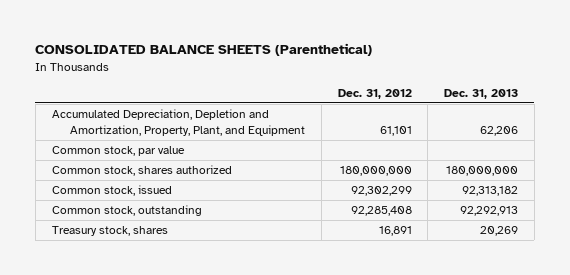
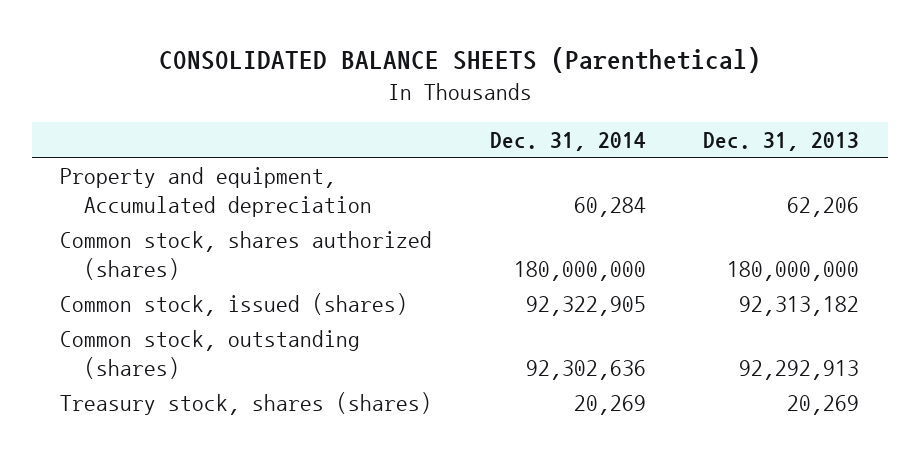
[337,89,412,100] Dec. 31, 2012 -> none
none -> [489,131,646,151] Dec. 31, 2014
[51,146,185,157] Common stock, par value -> none
[51,109,306,136] Accumulated Depreciation, Depletion and Amortization, Property, Plant, and Equipment -> [60,167,372,218] Property and equipment, Accumulated depreciation
[51,165,232,177] Common stock, shares authorized -> [60,231,433,281] Common stock, shares authorized (shares)
[51,185,172,197] Common stock, issued -> [60,293,409,317] Common stock, issued (shares)
[51,205,202,217] Common stock, outstanding -> [60,330,361,380] Common stock, outstanding (shares)
[51,226,168,237] Treasury stock, shares -> [60,392,433,416] Treasury stock, shares (shares)

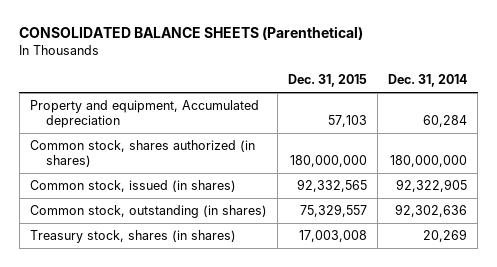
[703,131,860,151] Dec. 31, 2013 -> none
none -> [287,74,367,88] Dec. 31, 2015
[60,231,433,281] Common stock, shares authorized (shares) -> [29,139,255,167] Common stock, shares authorized (in shares)
[60,293,409,317] Common stock, issued (shares) -> [29,179,236,192] Common stock, issued (in shares)
[60,330,361,380] Common stock, outstanding (shares) -> [29,204,267,218] Common stock, outstanding (in shares)
[60,392,433,416] Treasury stock, shares (shares) -> [29,229,236,243] Treasury stock, shares (in shares)

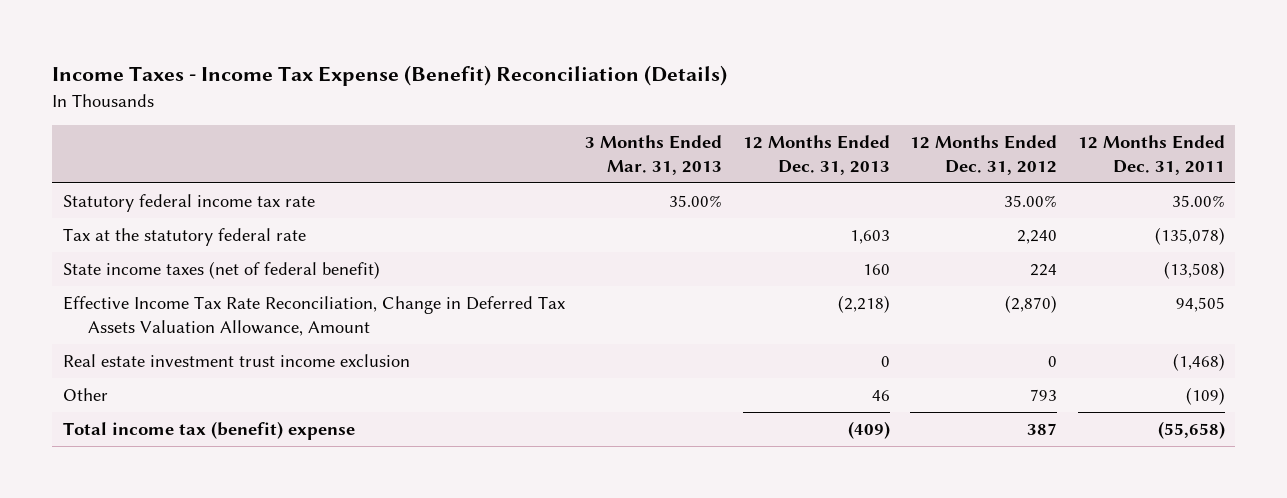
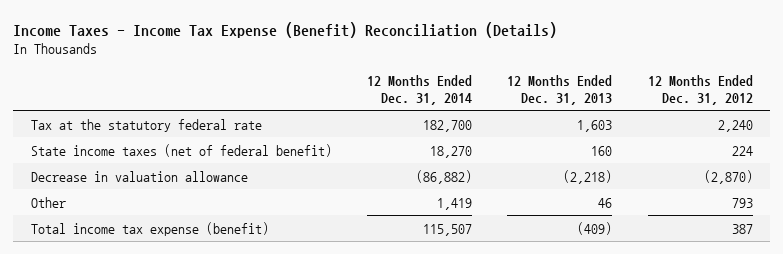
[585,135,723,175] 3 Months Ended Mar. 31, 2013 -> none
[1077,135,1225,175] 12 Months Ended Dec. 31, 2011 -> none
none -> [366,74,472,105] 12 Months Ended Dec. 31, 2014
[62,194,315,213] Statutory federal income tax rate -> none
[62,354,410,368] Real estate investment trust income exclusion -> none
[62,296,565,336] Effective Income Tax Rate Reconciliation, Change in Deferred Tax Assets Valuation Allowance, Amount -> [30,170,248,182] Decrease in valuation allowance
[62,421,355,441] Total income tax (benefit) expense -> [30,221,269,236] Total income tax expense (benefit)

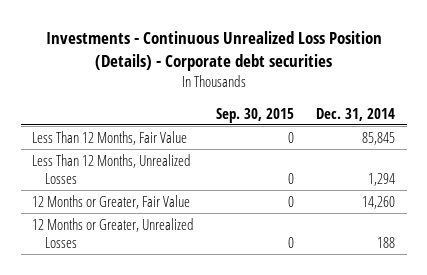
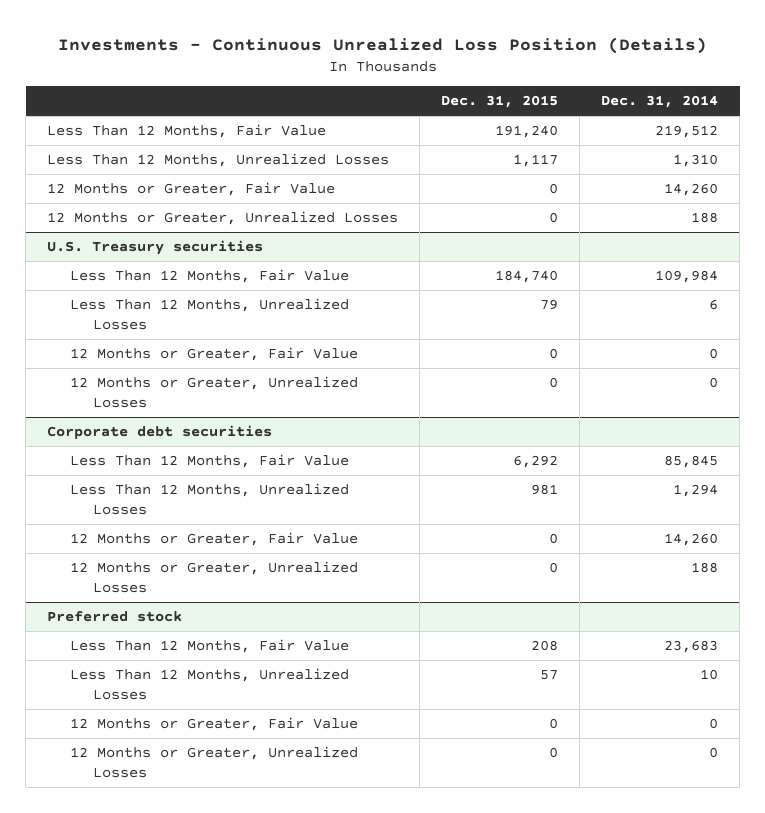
[45,30,382,72] Investments - Continuous Unrealized Loss Position (Details) - Corporate debt securities -> [57,36,707,54] Investments - Continuous Unrealized Loss Position (Details)
[216,107,295,123] Sep. 30, 2015 -> none
none -> [441,95,559,109] Dec. 31, 2015
none -> [47,124,327,139] Less Than 12 Months, Fair Value
none -> [47,153,390,168] Less Than 12 Months, Unrealized Losses
none -> [47,182,336,197] 12 Months or Greater, Fair Value
none -> [47,211,399,226] 12 Months or Greater, Unrealized Losses
none -> [47,240,264,256] U.S. Treasury securities
none -> [70,269,350,284] Less Than 12 Months, Fair Value
none -> [70,298,350,330] Less Than 12 Months, Unrealized Losses
none -> [70,347,359,362] 12 Months or Greater, Fair Value
none -> [70,376,359,408] 12 Months or Greater, Unrealized Losses
none -> [47,425,273,440] Corporate debt securities
none -> [47,611,183,623] Preferred stock
none -> [70,639,350,654] Less Than 12 Months, Fair Value
none -> [70,668,350,700] Less Than 12 Months, Unrealized Losses
none -> [70,717,359,732] 12 Months or Greater, Fair Value
none -> [70,746,359,778] 12 Months or Greater, Unrealized Losses

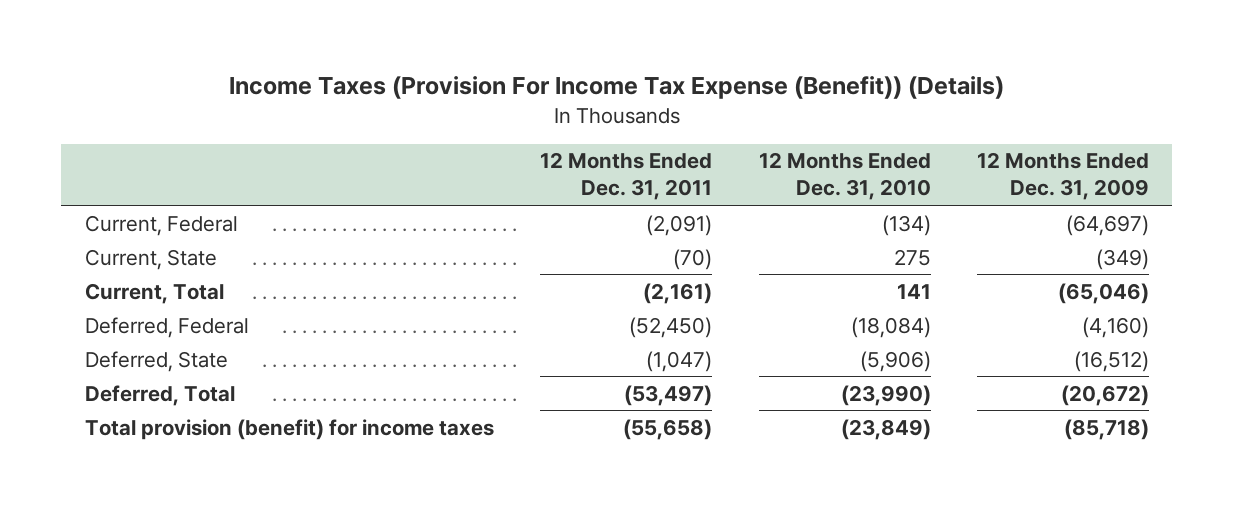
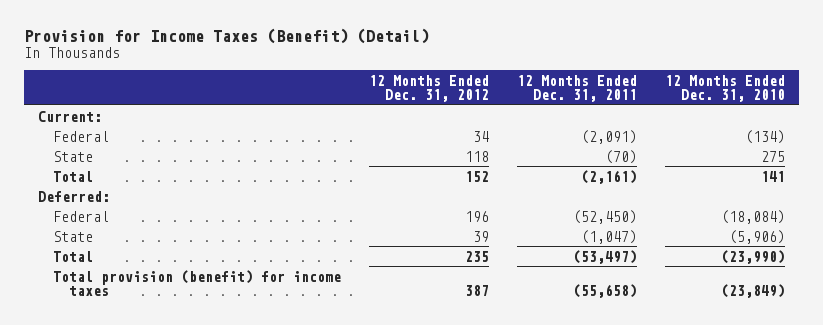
[228,76,1004,100] Income Taxes (Provision For Income Tax Expense (Benefit)) (Details) -> [24,28,430,45] Provision for Income Taxes (Benefit) (Detail)
[977,152,1150,201] 12 Months Ended Dec. 31, 2009 -> none
none -> [369,74,490,102] 12 Months Ended Dec. 31, 2012
none -> [38,110,103,122] Current:
[84,214,238,236] Current, Federal -> [53,130,110,142] Federal
[84,248,217,270] Current, State -> [53,150,94,162] State
[84,282,224,304] Current, Total -> [53,170,94,182] Total
none -> [38,190,111,202] Deferred:
[84,316,249,338] Deferred, Federal -> [53,210,110,222] Federal
[84,350,228,372] Deferred, State -> [53,230,94,242] State
[84,384,235,406] Deferred, Total -> [53,250,94,262] Total

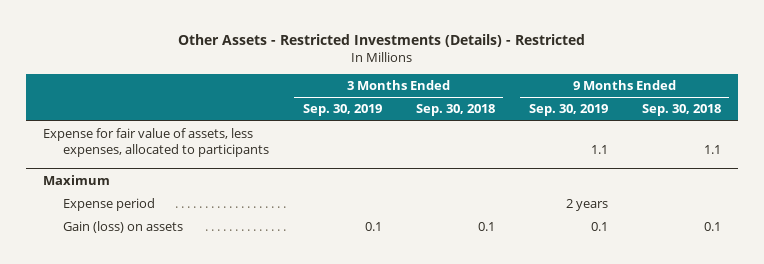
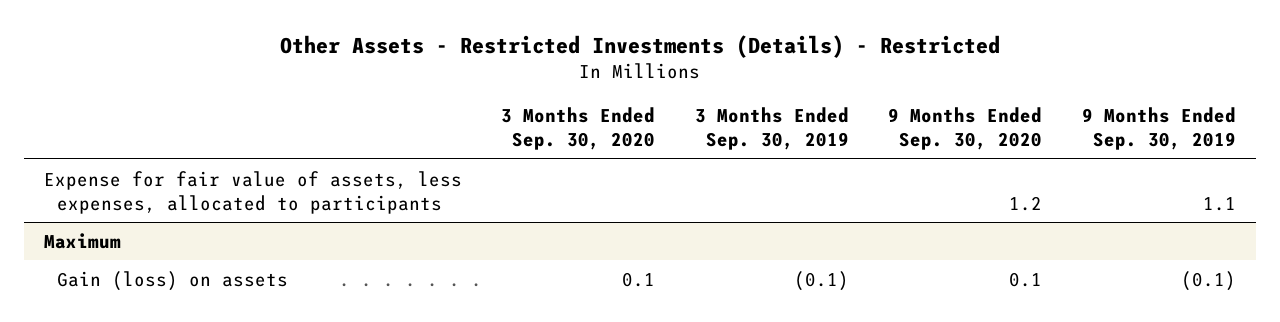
[415,104,495,117] Sep. 30, 2018 -> none
[641,104,721,117] Sep. 30, 2018 -> none
none -> [501,107,656,151] 3 Months Ended Sep. 30, 2020
none -> [888,107,1043,151] 9 Months Ended Sep. 30, 2020
[62,197,155,211] Expense period -> none
[364,221,382,231] 0.1 -> [793,270,849,291] (0.1)
[590,221,608,231] 0.1 -> [1180,270,1236,291] (0.1)

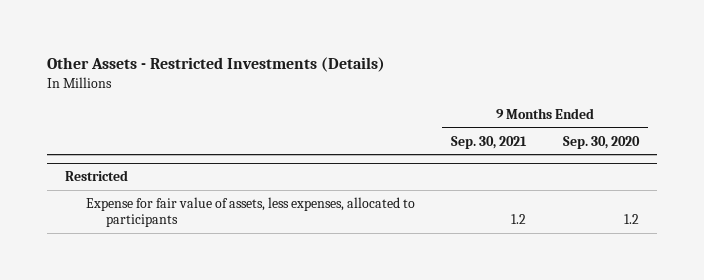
[279,35,1000,59] Other Assets - Restricted Investments (Details) - Restricted -> [47,56,386,72] Other Assets - Restricted Investments (Details)
[501,107,656,151] 3 Months Ended Sep. 30, 2020 -> none
[694,107,849,151] 3 Months Ended Sep. 30, 2019 -> none
[1081,107,1236,151] 9 Months Ended Sep. 30, 2019 -> none
none -> [451,135,528,149] Sep. 30, 2021
none -> [65,170,129,182] Restricted
[43,232,121,249] Maximum -> none
[57,270,289,291] Gain (loss) on assets -> none

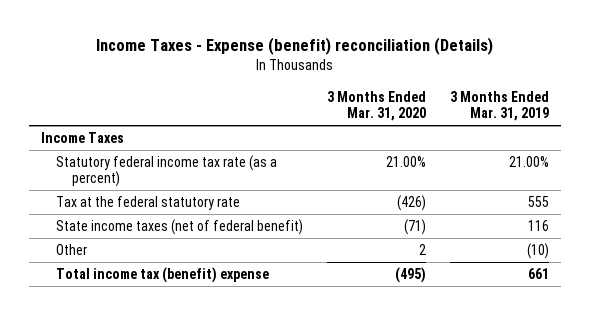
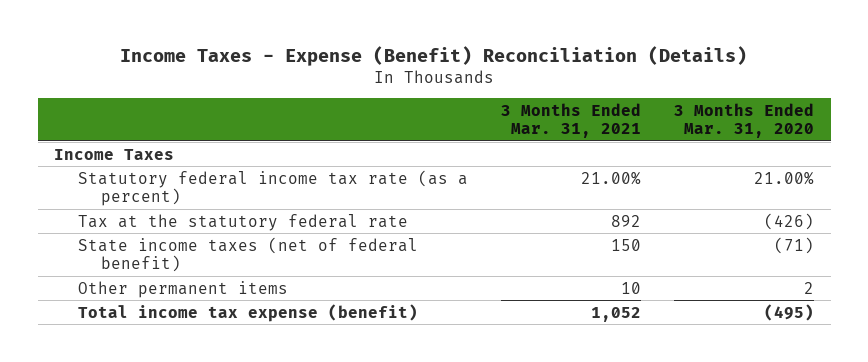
[96,37,494,56] Income Taxes - Expense (benefit) reconciliation (Details) -> [120,45,748,66] Income Taxes - Expense (Benefit) Reconciliation (Details)
[450,90,550,122] 3 Months Ended Mar. 31, 2019 -> none
none -> [500,102,641,138] 3 Months Ended Mar. 31, 2021
[56,196,241,211] Tax at the federal statutory rate -> [77,213,408,231] Tax at the statutory federal rate
[56,244,88,256] Other -> [77,280,288,298] Other permanent items
[56,267,270,284] Total income tax (benefit) expense -> [77,303,418,322] Total income tax expense (benefit)

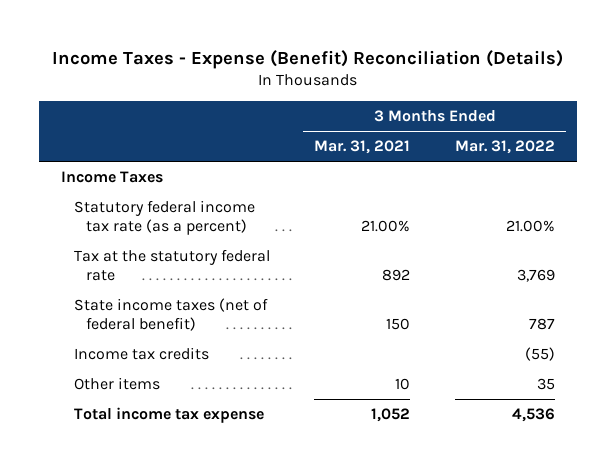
[674,102,815,138] 3 Months Ended Mar. 31, 2020 -> none
none -> [454,140,555,155] Mar. 31, 2022
none -> [73,347,209,361] Income tax credits
[77,280,288,298] Other permanent items -> [73,377,160,391] Other items
[77,303,418,322] Total income tax expense (benefit) -> [73,407,264,424] Total income tax expense

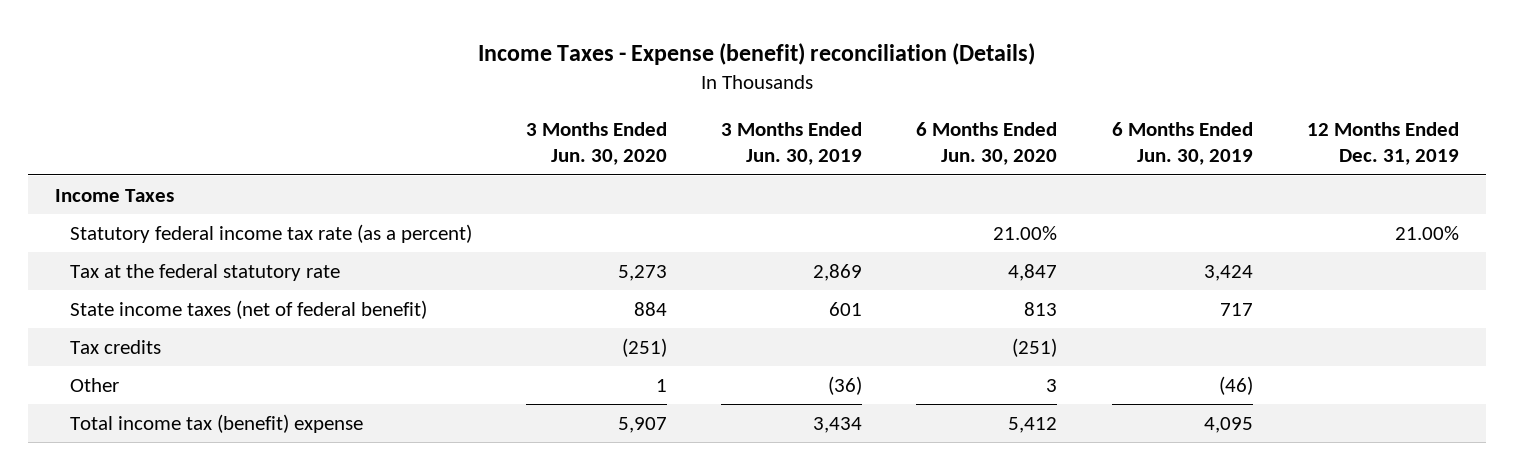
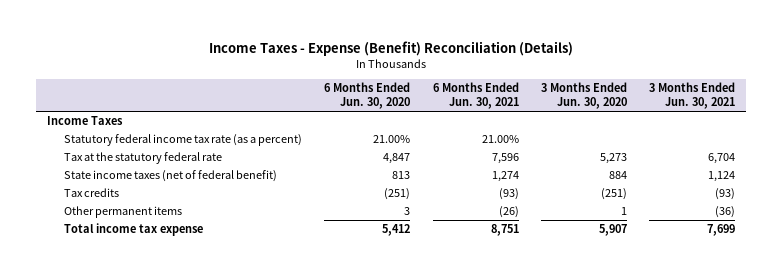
[477,42,1035,65] Income Taxes - Expense (benefit) reconciliation (Details) -> [208,40,573,56] Income Taxes - Expense (Benefit) Reconciliation (Details)
[721,122,863,166] 3 Months Ended Jun. 30, 2019 -> none
[1111,122,1253,166] 6 Months Ended Jun. 30, 2019 -> none
[1306,122,1459,166] 12 Months Ended Dec. 31, 2019 -> none
none -> [432,82,519,109] 6 Months Ended Jun. 30, 2021
none -> [648,82,735,109] 3 Months Ended Jun. 30, 2021
[70,263,341,281] Tax at the federal statutory rate -> [64,152,223,165] Tax at the statutory federal rate
[70,377,120,392] Other -> [64,206,183,219] Other permanent items
[70,413,364,433] Total income tax (benefit) expense -> [64,223,204,237] Total income tax expense

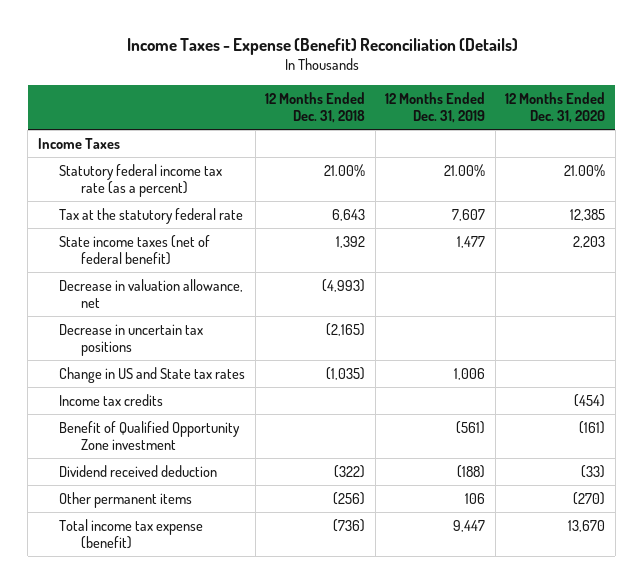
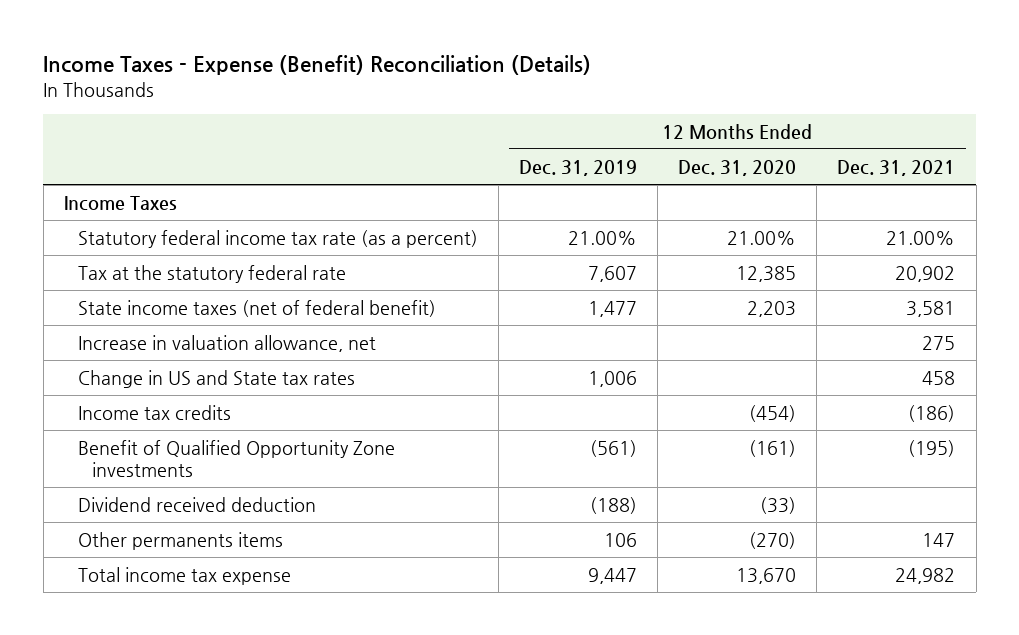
[265,92,366,124] 12 Months Ended Dec. 31, 2018 -> none
none -> [837,159,956,176] Dec. 31, 2021
[59,323,204,356] Decrease in uncertain tax positions -> none
[59,278,244,308] Decrease in valuation allowance, net -> [77,334,376,352] Increase in valuation allowance, net
[59,420,241,450] Benefit of Qualified Opportunity Zone investment -> [77,439,395,477] Benefit of Qualified Opportunity Zone investments
[59,491,193,508] Other permanent items -> [77,531,283,550] Other permanents items
[59,518,204,549] Total income tax expense (benefit) -> [77,566,291,585] Total income tax expense

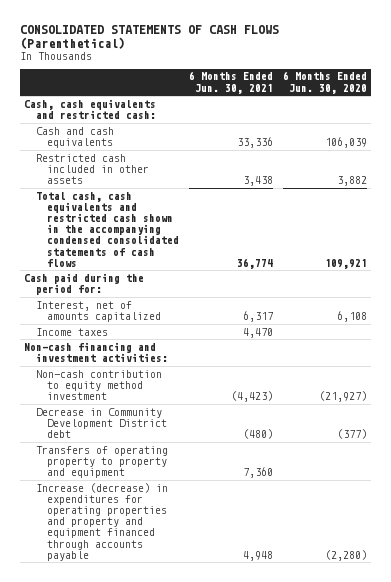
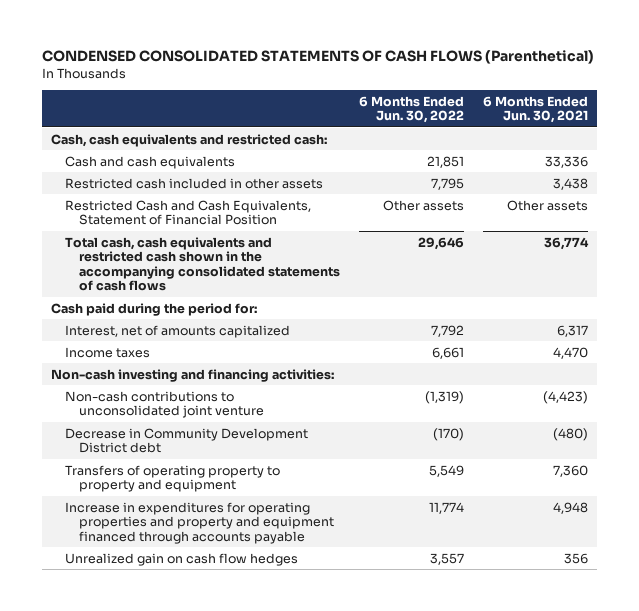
[19,24,279,49] CONSOLIDATED STATEMENTS OF CASH FLOWS (Parenthetical) -> [42,50,595,65] CONDENSED CONSOLIDATED STATEMENTS OF CASH FLOWS (Parenthetical)
[282,71,367,94] 6 Months Ended Jun. 30, 2020 -> none
none -> [359,95,465,124] 6 Months Ended Jun. 30, 2022
none -> [65,199,312,226] Restricted Cash and Cash Equivalents, Statement of Financial Position
[35,191,180,267] Total cash, cash equivalents and restricted cash shown in the accompanying condensed consolidated statements of cash flows -> [65,236,341,292] Total cash, cash equivalents and restricted cash shown in the accompanying consolidated statements of cash flows
[24,341,168,362] Non-cash financing and investment activities: -> [51,368,335,382] Non-cash investing and financing activities:
[35,369,162,401] Non-cash contribution to equity method investment -> [65,390,265,419] Non-cash contributions to unconsolidated joint venture
[35,482,168,561] Increase (decrease) in expenditures for operating properties and property and equipment financed through accounts payable -> [65,501,335,544] Increase in expenditures for operating properties and property and equipment financed through accounts payable
none -> [65,552,299,566] Unrealized gain on cash flow hedges

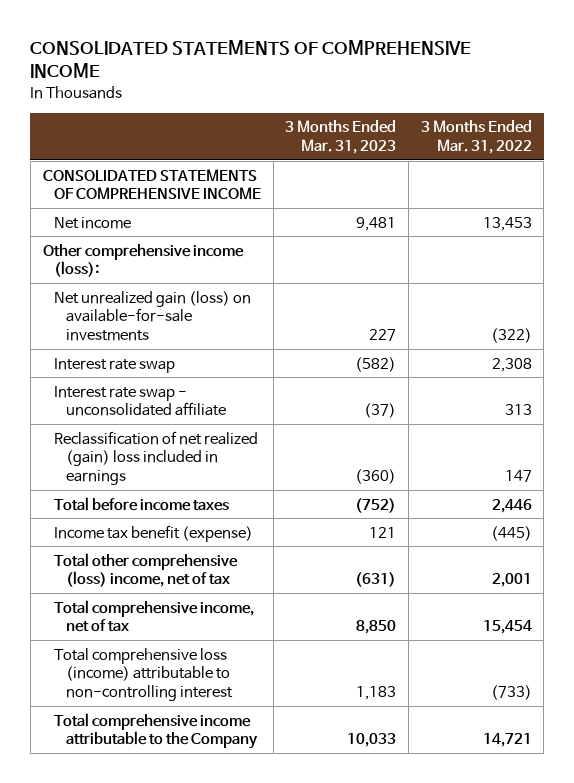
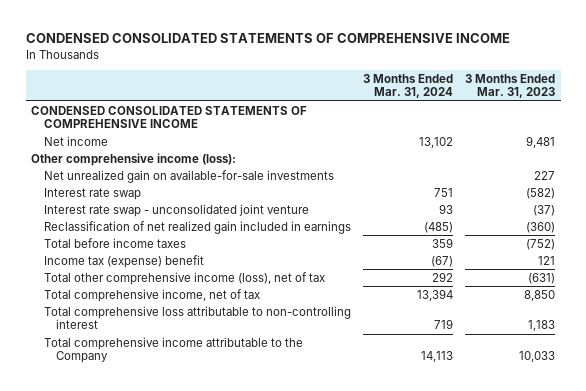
[30,39,472,79] CONSOLIDATED STATEMENTS OF COMPREHENSIVE INCOME -> [25,33,510,44] CONDENSED CONSOLIDATED STATEMENTS OF COMPREHENSIVE INCOME
[420,120,532,154] 3 Months Ended Mar. 31, 2022 -> none
none -> [362,74,453,99] 3 Months Ended Mar. 31, 2024
[42,168,262,200] CONSOLIDATED STATEMENTS OF COMPREHENSIVE INCOME -> [31,105,308,129] CONDENSED CONSOLIDATED STATEMENTS OF COMPREHENSIVE INCOME
[54,290,252,341] Net unrealized gain (loss) on available-for-sale investments -> [43,169,334,183] Net unrealized gain on available-for-sale investments
[54,385,227,417] Interest rate swap - unconsolidated affiliate -> [43,203,309,217] Interest rate swap - unconsolidated joint venture
[54,430,259,485] Reclassification of net realized (gain) loss included in earnings -> [43,220,351,234] Reclassification of net realized gain included in earnings
[54,524,254,542] Income tax benefit (expense) -> [43,254,204,268] Income tax (expense) benefit
[54,552,239,588] Total other comprehensive (loss) income, net of tax -> [43,271,325,285] Total other comprehensive income (loss), net of tax
[54,647,234,701] Total comprehensive loss (income) attributable to non-controlling interest -> [43,305,351,330] Total comprehensive loss attributable to non-controlling interest

